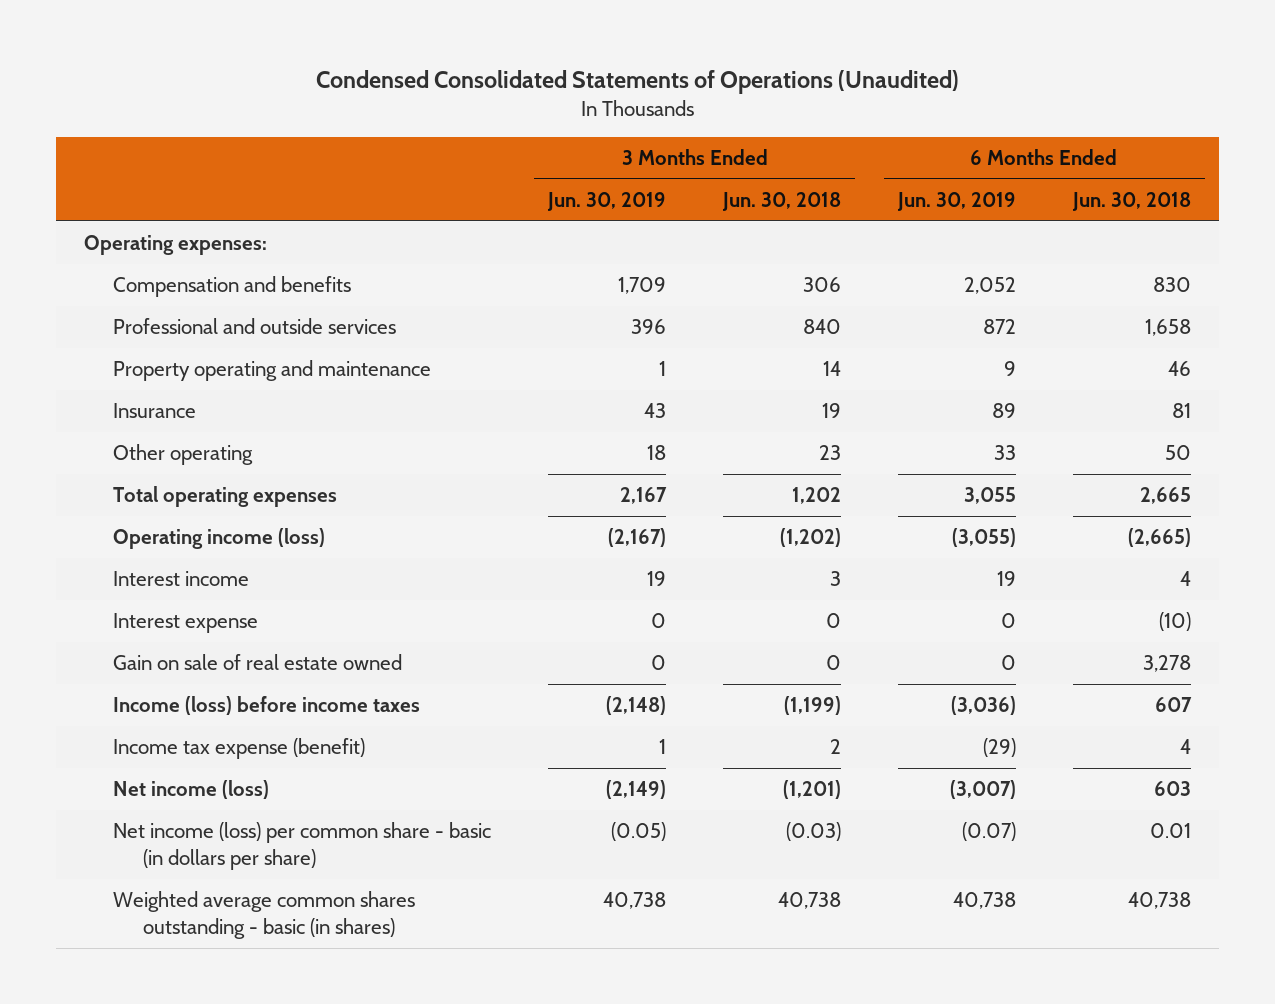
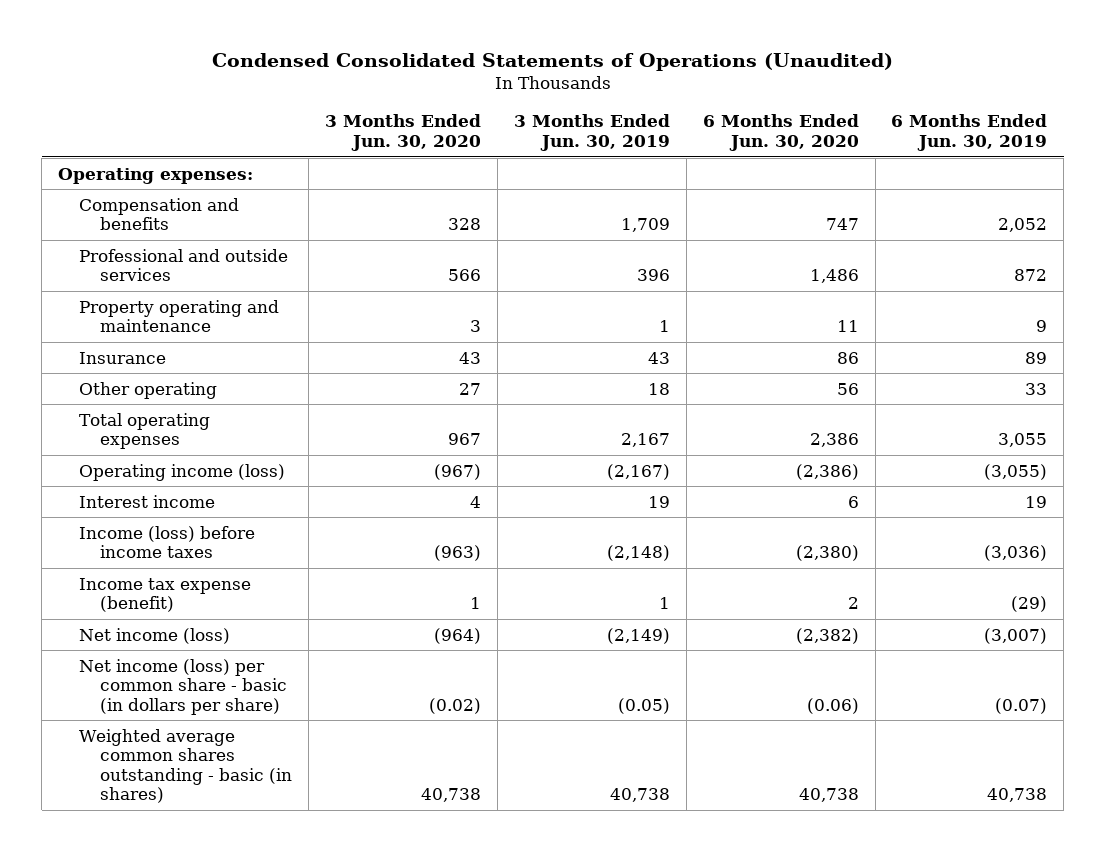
[722,192,842,212] Jun. 30, 2018 -> none
[1071,192,1191,212] Jun. 30, 2018 -> none
none -> [325,114,482,151] 3 Months Ended Jun. 30, 2020
none -> [702,114,859,151] 6 Months Ended Jun. 30, 2020
[113,613,259,634] Interest expense -> none
[113,654,403,671] Gain on sale of real estate owned -> none

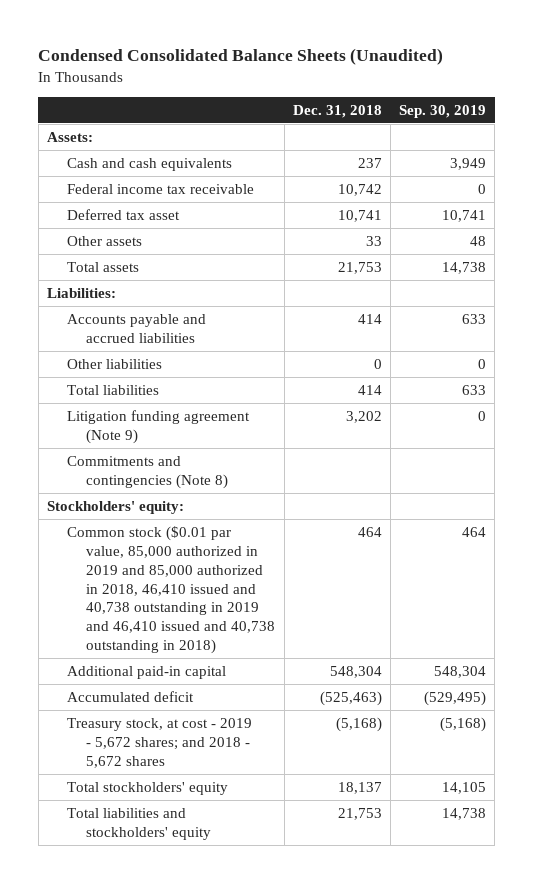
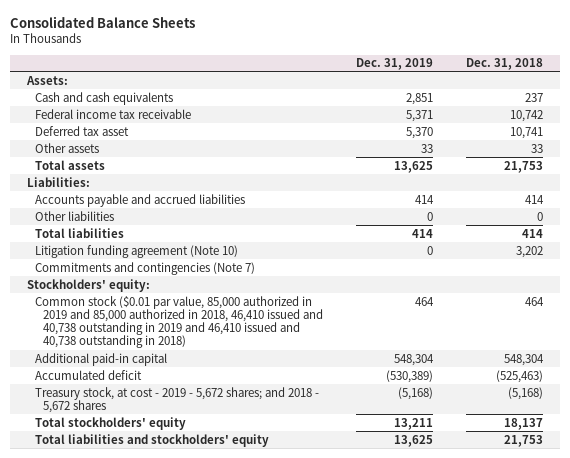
[38,48,444,66] Condensed Consolidated Balance Sheets (Unaudited) -> [10,16,196,29] Consolidated Balance Sheets
[399,104,487,118] Sep. 30, 2019 -> none
none -> [356,58,434,71] Dec. 31, 2019
[66,409,250,444] Litigation funding agreement (Note 9) -> [35,244,239,258] Litigation funding agreement (Note 10)
[66,455,229,489] Commitments and contingencies (Note 8) -> [35,261,256,275] Commitments and contingencies (Note 7)

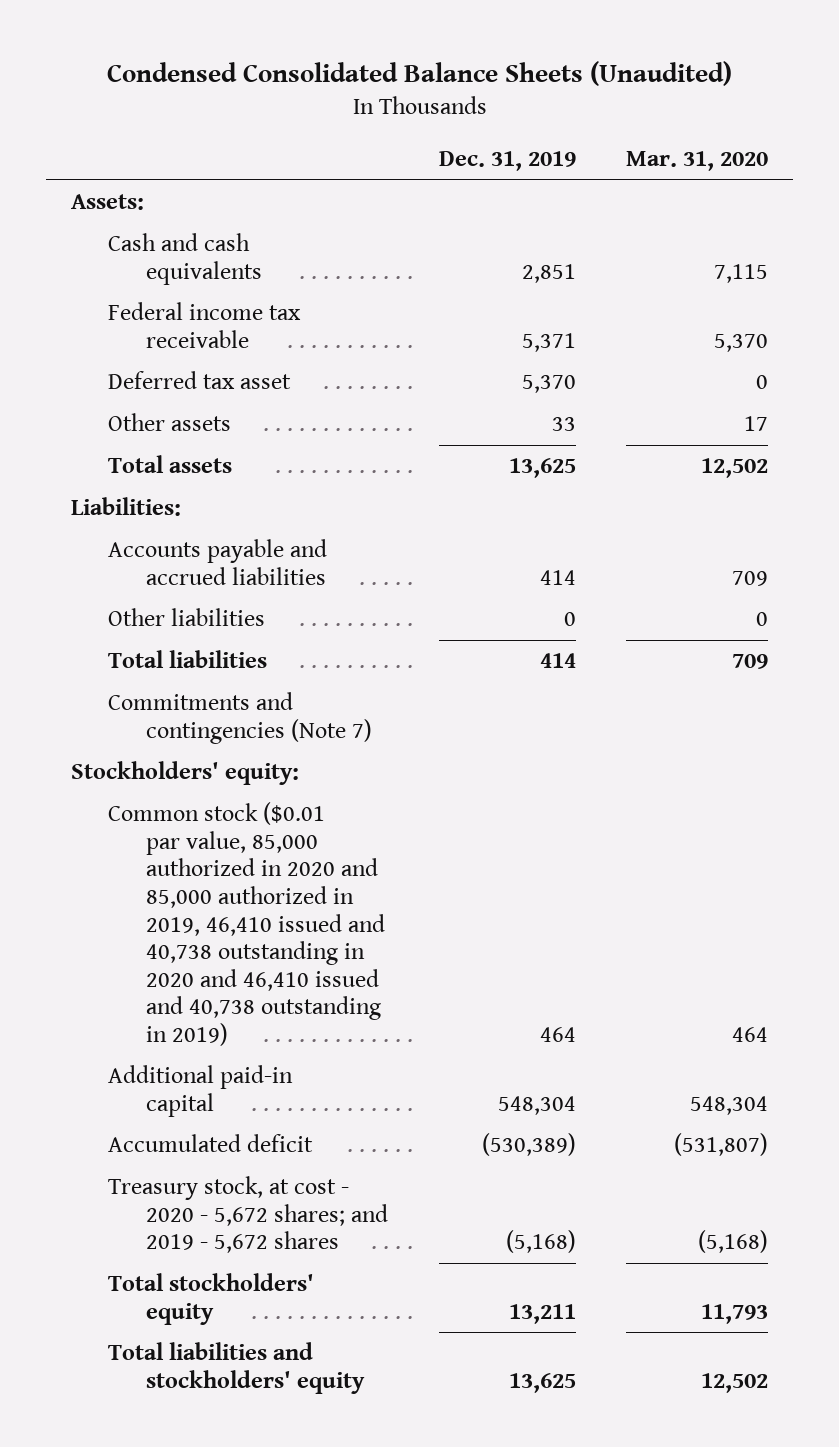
[10,16,196,29] Consolidated Balance Sheets -> [106,61,732,87] Condensed Consolidated Balance Sheets (Unaudited)
[466,58,544,71] Dec. 31, 2018 -> none
none -> [626,151,769,172] Mar. 31, 2020
[35,244,239,258] Litigation funding agreement (Note 10) -> none
[35,295,324,349] Common stock ($0.01 par value, 85,000 authorized in 2019 and 85,000 authorized in 2018, 46,410 issued and 40,738 outstanding in 2019 and 46,410 issued and 40,738 outstanding in 2018) -> [108,802,385,1047] Common stock ($0.01 par value, 85,000 authorized in 2020 and 85,000 authorized in 2019, 46,410 issued and 40,738 outstanding in 2020 and 46,410 issued and 40,738 outstanding in 2019)
[35,386,320,413] Treasury stock, at cost - 2019 - 5,672 shares; and 2018 - 5,672 shares -> [108,1176,388,1254] Treasury stock, at cost - 2020 - 5,672 shares; and 2019 - 5,672 shares

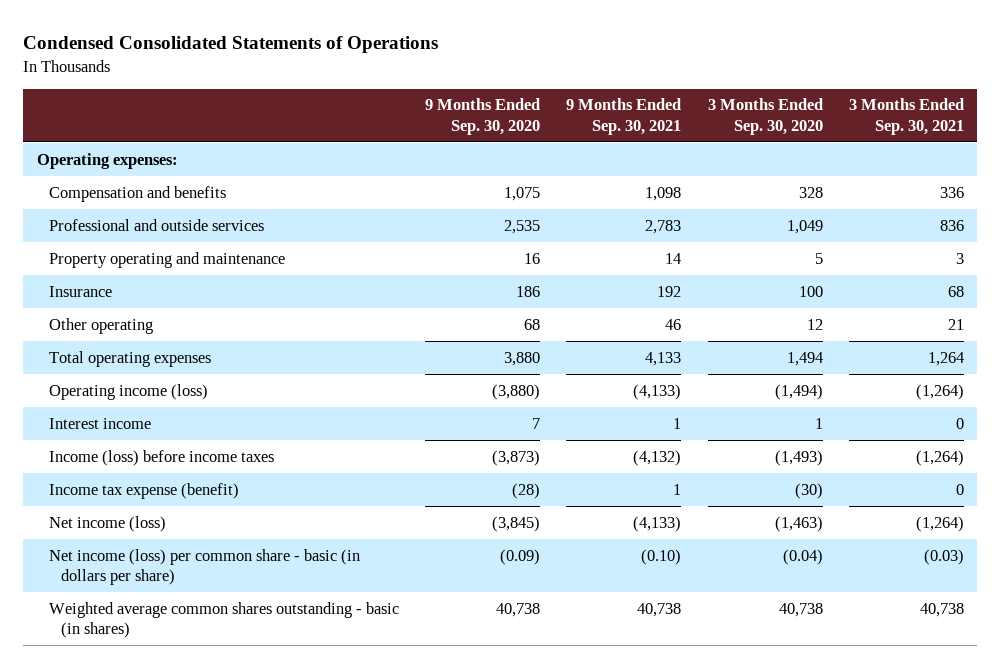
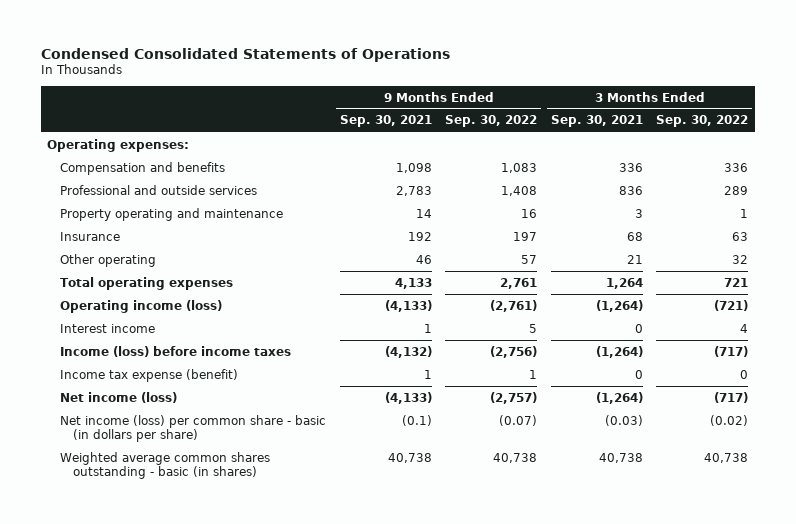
[425,98,541,135] 9 Months Ended Sep. 30, 2020 -> none
[707,98,823,135] 3 Months Ended Sep. 30, 2020 -> none
none -> [445,115,538,128] Sep. 30, 2022
none -> [656,115,749,128] Sep. 30, 2022
[641,548,682,565] (0.10) -> [401,414,432,426] (0.1)

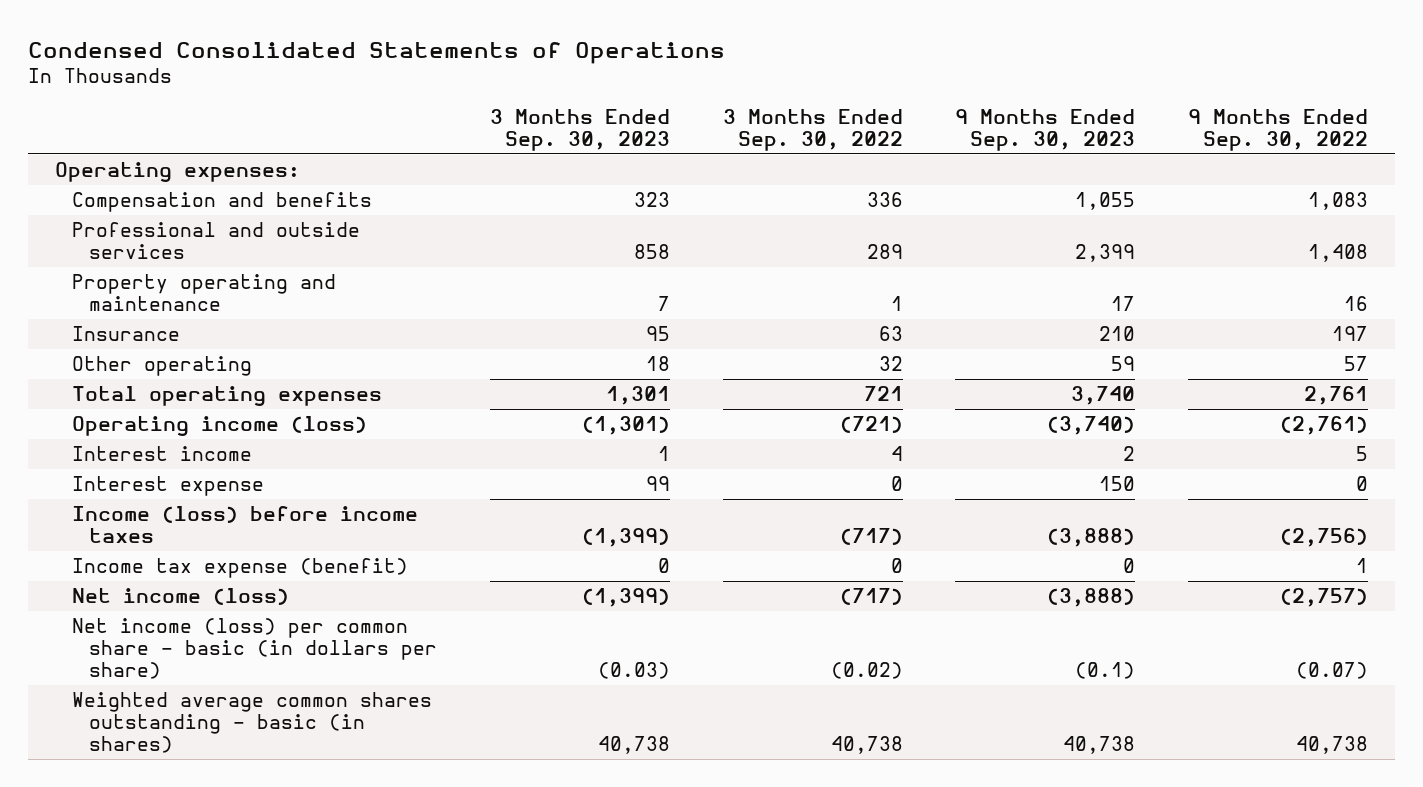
[339,115,432,128] Sep. 30, 2021 -> none
[550,115,643,128] Sep. 30, 2021 -> none
none -> [490,109,671,152] 3 Months Ended Sep. 30, 2023
none -> [955,109,1136,152] 9 Months Ended Sep. 30, 2023
none -> [72,476,265,497] Interest expense

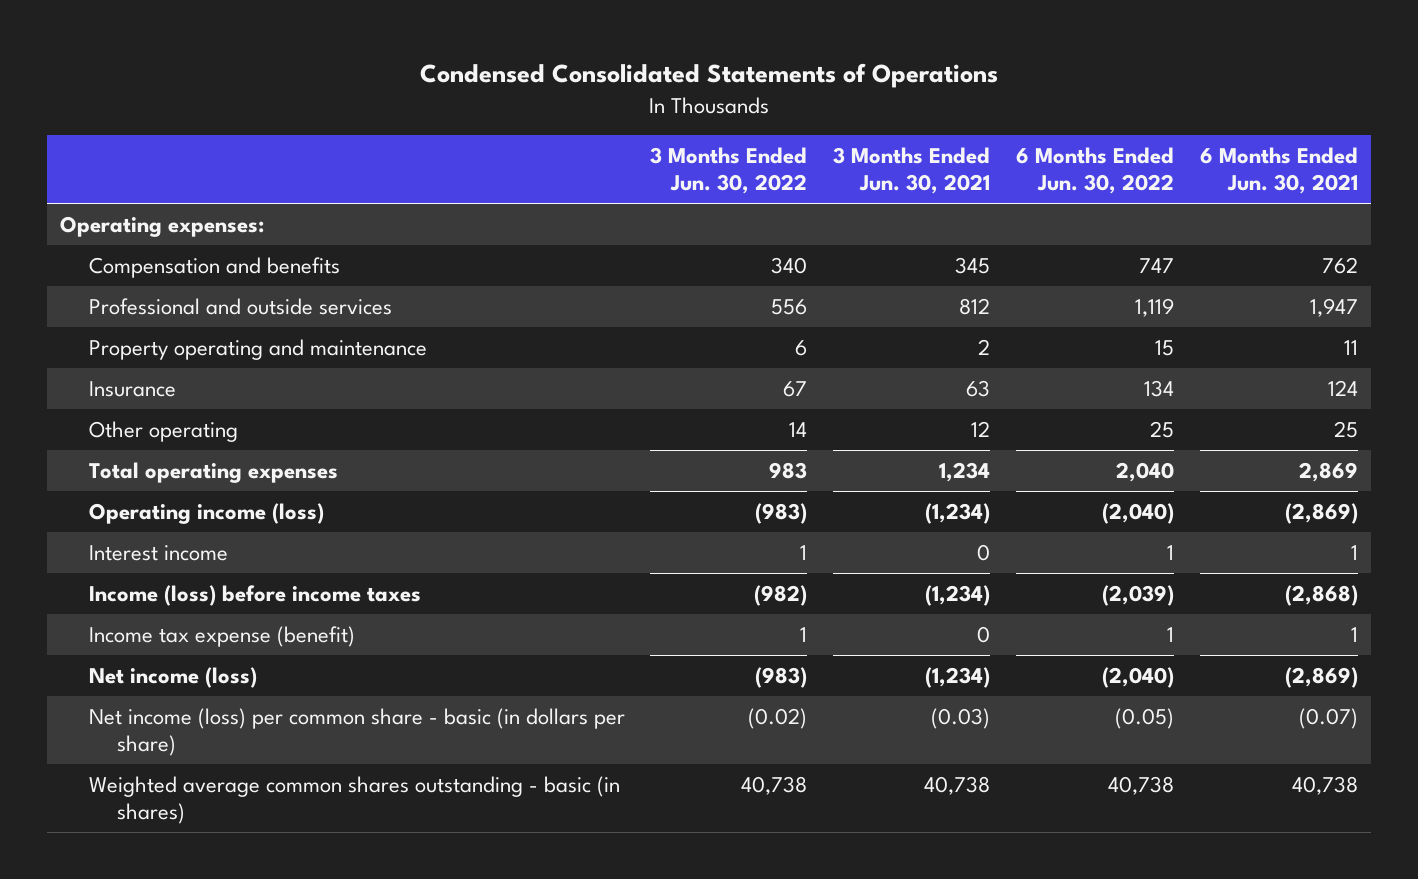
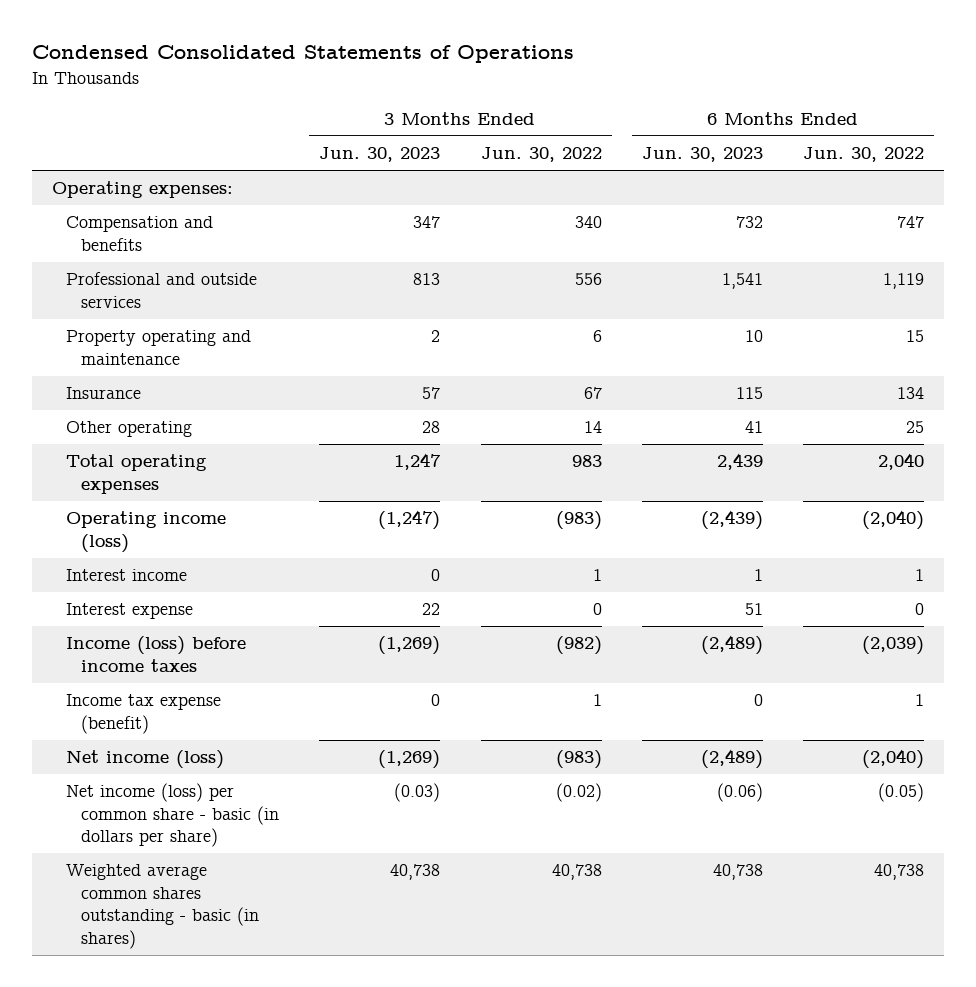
[833,146,991,195] 3 Months Ended Jun. 30, 2021 -> none
[1199,146,1358,195] 6 Months Ended Jun. 30, 2021 -> none
none -> [319,147,441,163] Jun. 30, 2023
none -> [641,147,763,163] Jun. 30, 2023
none -> [66,603,194,620] Interest expense

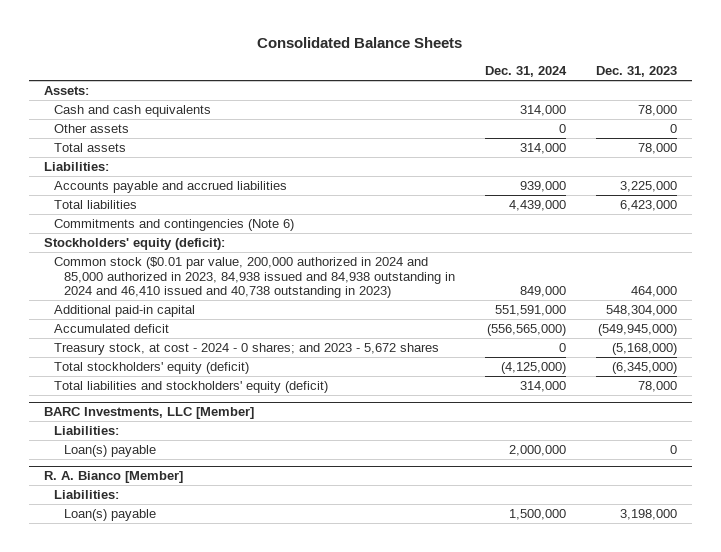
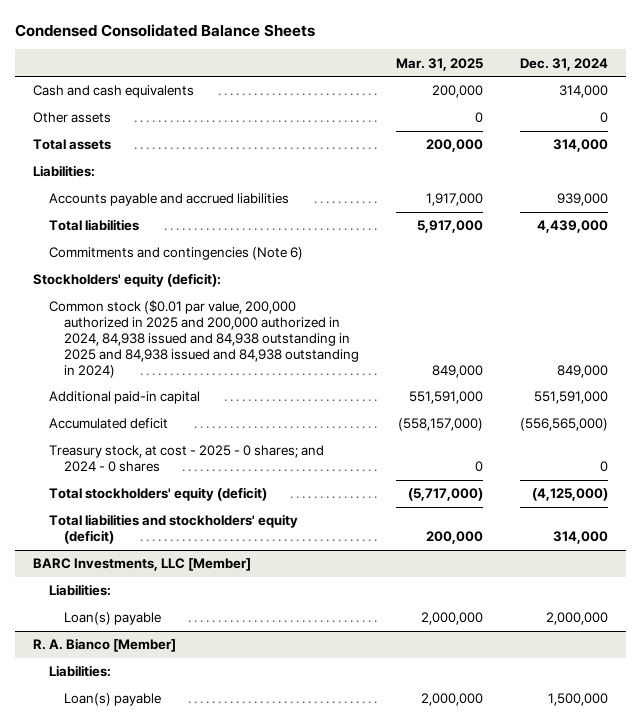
[257,37,463,49] Consolidated Balance Sheets -> [14,23,315,37] Condensed Consolidated Balance Sheets
[596,66,678,78] Dec. 31, 2023 -> none
none -> [395,57,483,71] Mar. 31, 2025
[43,85,89,95] Assets: -> none
[53,256,456,299] Common stock ($0.01 par value, 200,000 authorized in 2024 and 85,000 authorized in 2023, 84,938 issued and 84,938 outstanding in 2024 and 46,410 issued and 40,738 outstanding in 2023) -> [48,300,359,378] Common stock ($0.01 par value, 200,000 authorized in 2025 and 200,000 authorized in 2024, 84,938 issued and 84,938 outstanding in 2025 and 84,938 issued and 84,938 outstanding in 2024)
[53,342,439,355] Treasury stock, at cost - 2024 - 0 shares; and 2023 - 5,672 shares -> [48,445,324,473] Treasury stock, at cost - 2025 - 0 shares; and 2024 - 0 shares

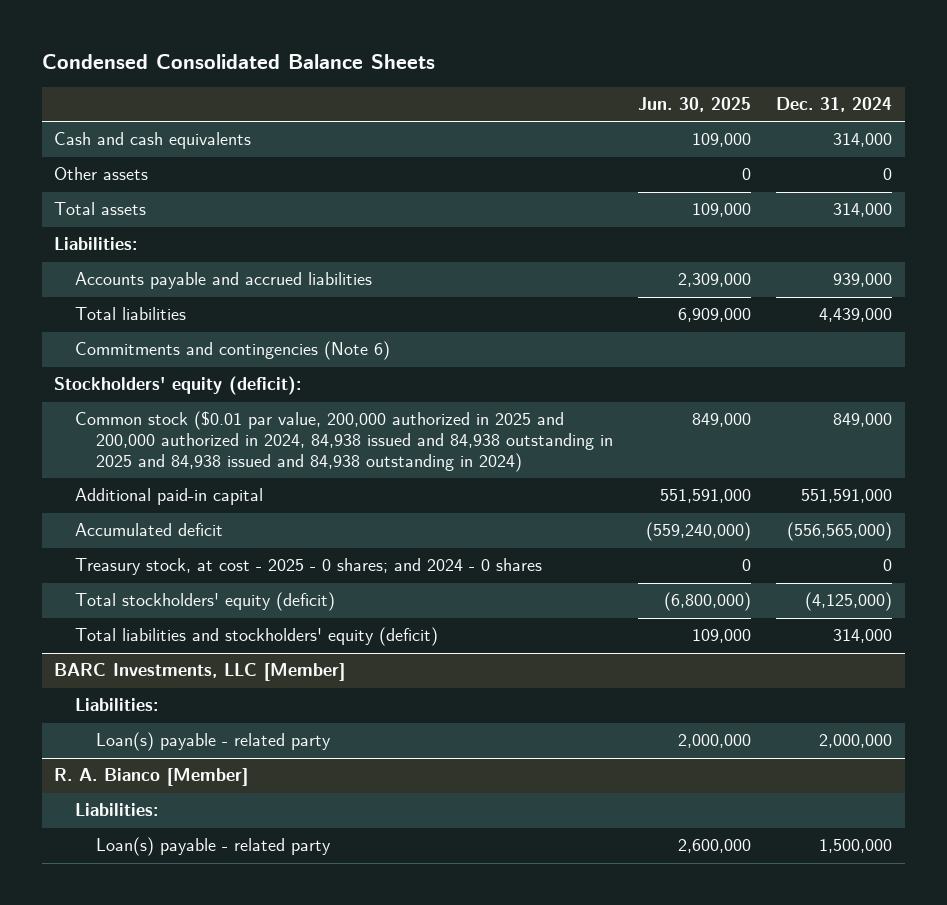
[395,57,483,71] Mar. 31, 2025 -> none
none -> [638,97,752,113] Jun. 30, 2025
[63,612,161,626] Loan(s) payable -> [96,732,332,752] Loan(s) payable - related party
[63,693,161,707] Loan(s) payable -> [96,837,332,857] Loan(s) payable - related party

